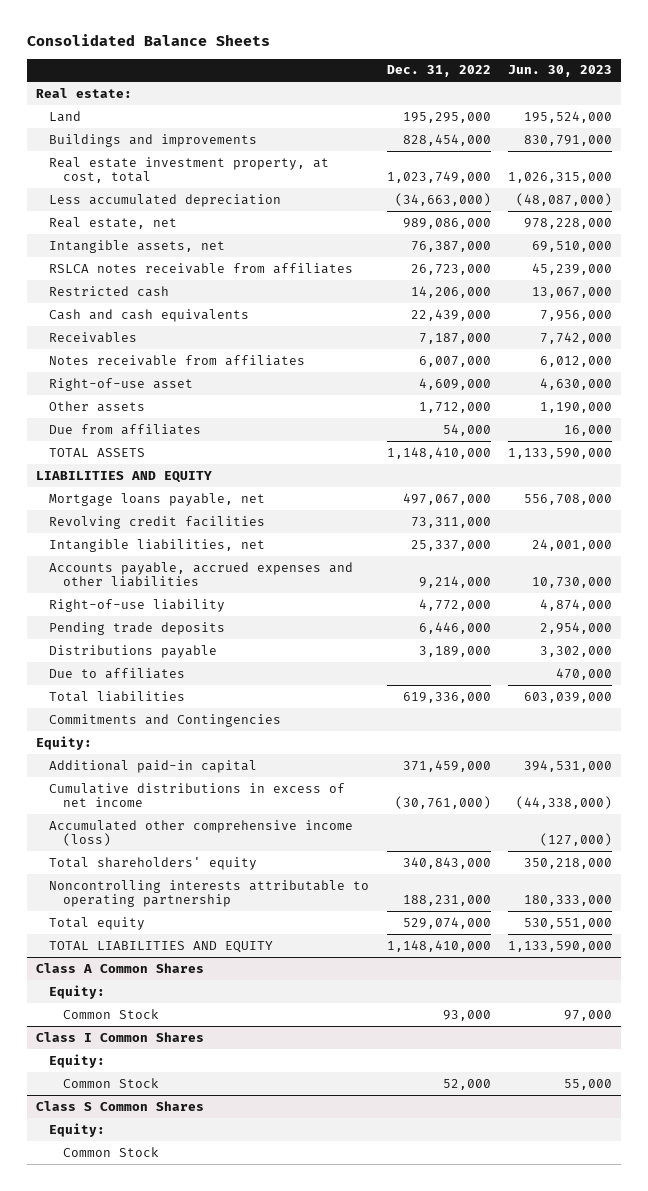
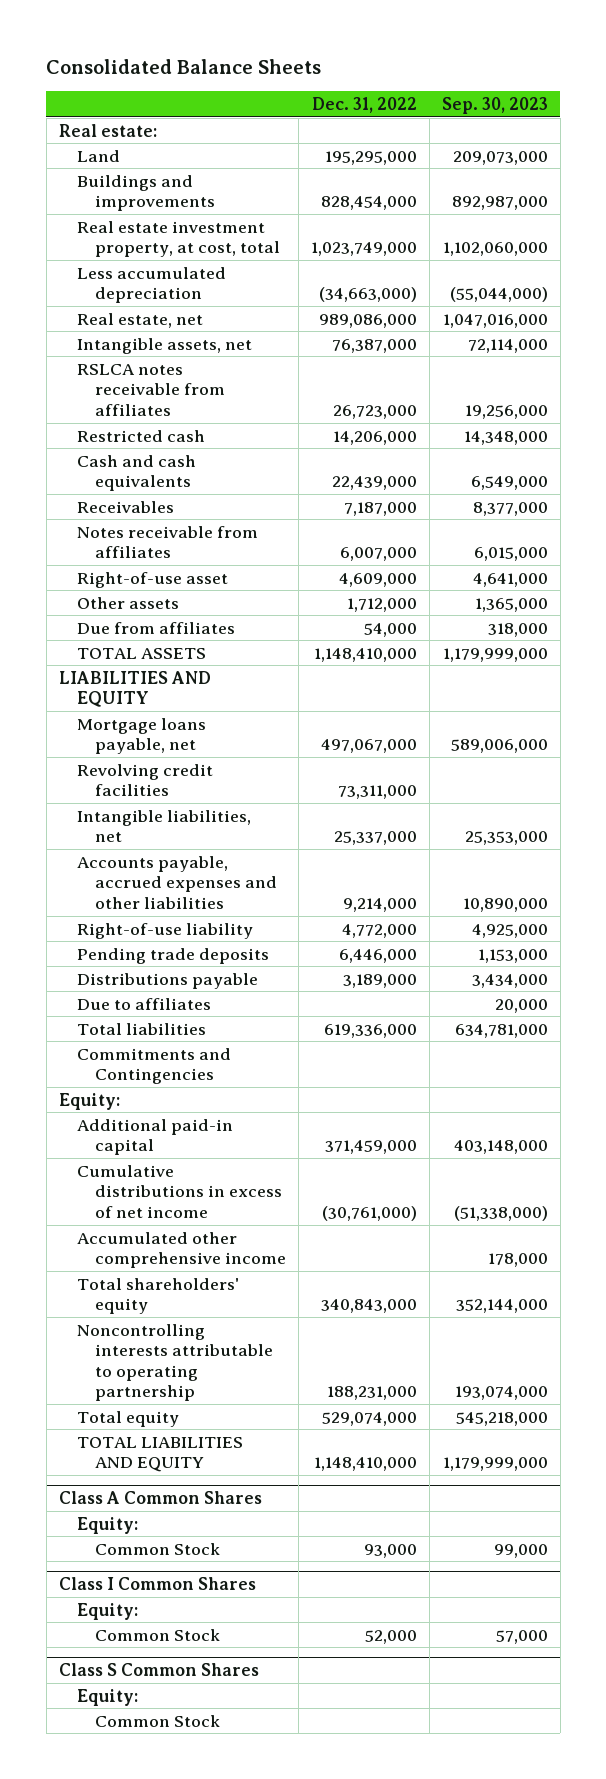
[508,65,613,78] Jun. 30, 2023 -> none
none -> [441,96,548,114] Sep. 30, 2023
[49,819,354,847] Accumulated other comprehensive income (loss) -> [76,1231,286,1269] Accumulated other comprehensive income

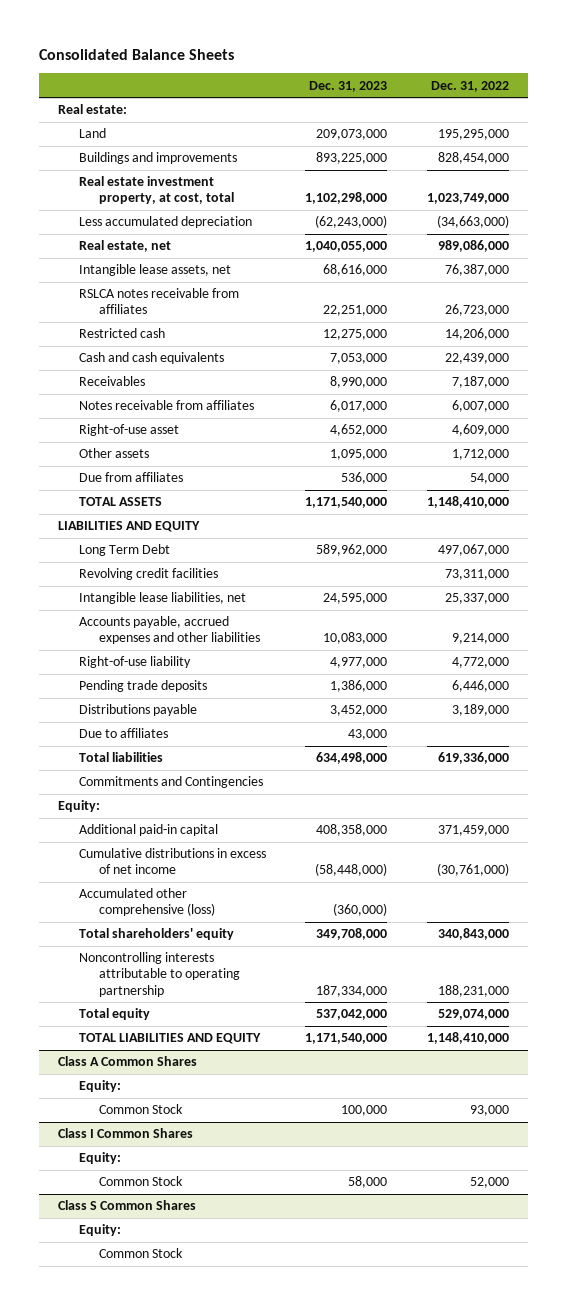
[441,96,548,114] Sep. 30, 2023 -> none
none -> [309,80,388,92] Dec. 31, 2023
[76,337,252,354] Intangible assets, net -> [78,264,231,277] Intangible lease assets, net
[76,717,206,755] Mortgage loans payable, net -> [78,544,170,557] Long Term Debt
[76,809,251,843] Intangible liabilities, net -> [78,592,246,605] Intangible lease liabilities, net
[76,1231,286,1269] Accumulated other comprehensive income -> [78,888,216,917] Accumulated other comprehensive (loss)

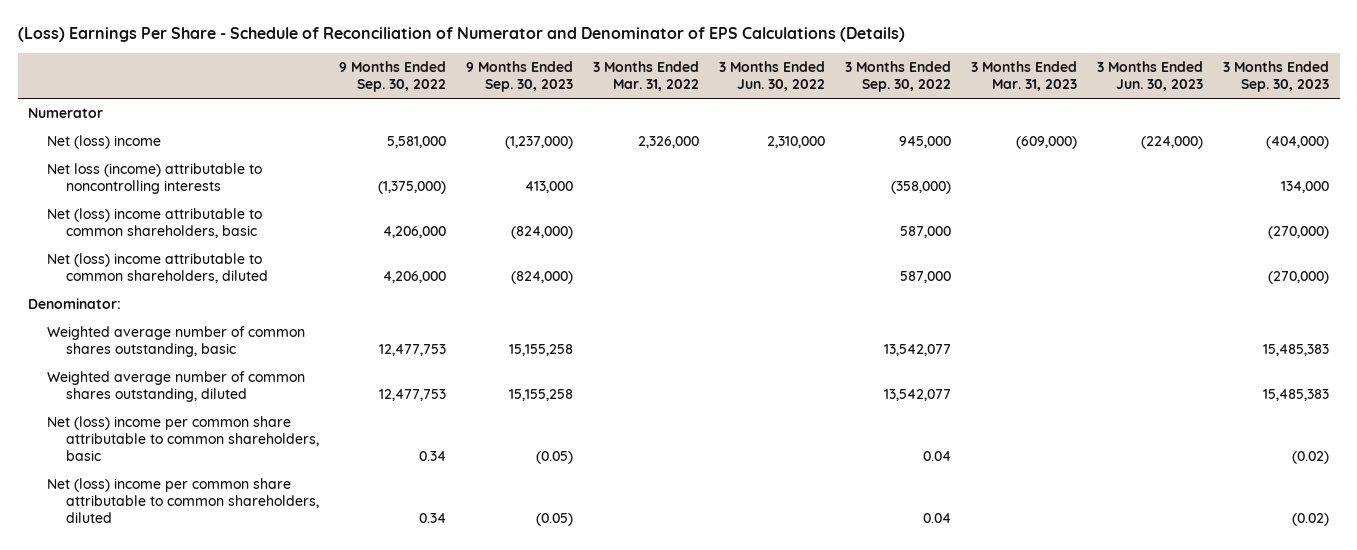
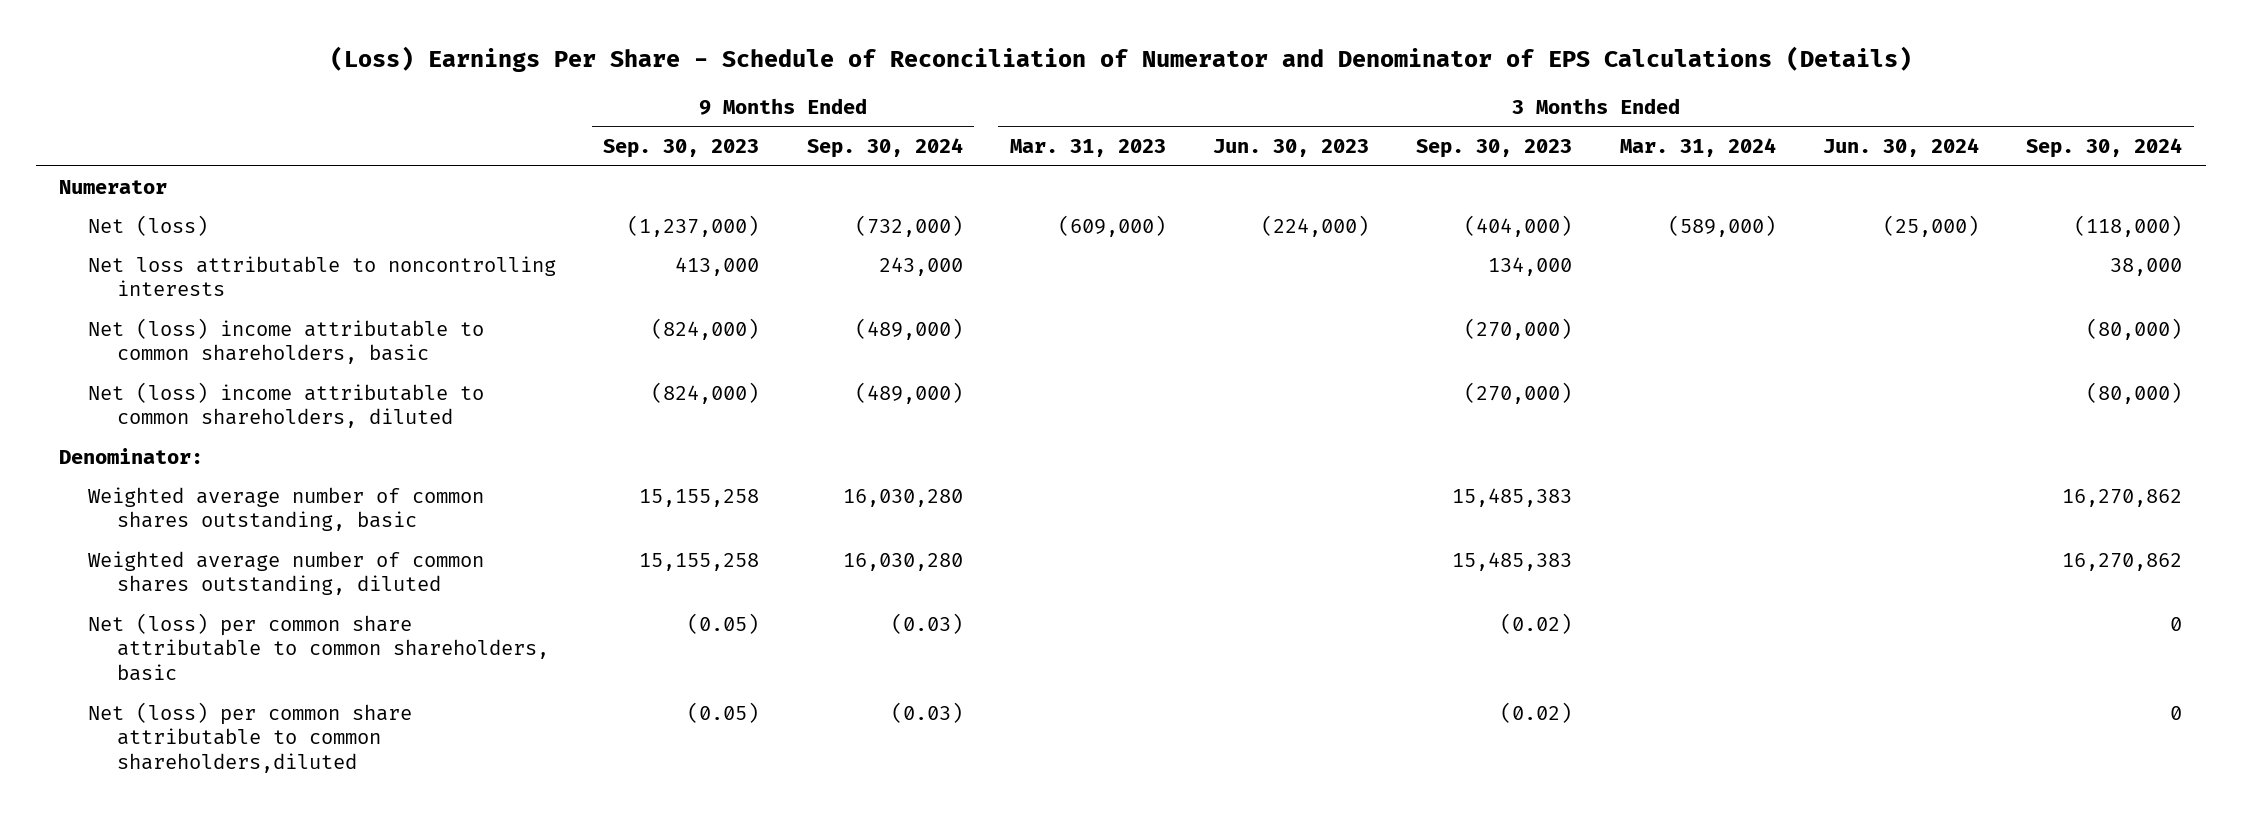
[338,61,446,93] 9 Months Ended Sep. 30, 2022 -> none
[592,61,699,92] 3 Months Ended Mar. 31, 2022 -> none
[719,61,826,92] 3 Months Ended Jun. 30, 2022 -> none
[845,61,952,93] 3 Months Ended Sep. 30, 2022 -> none
none -> [806,138,963,159] Sep. 30, 2024
none -> [1619,138,1776,158] Mar. 31, 2024
none -> [1822,138,1979,158] Jun. 30, 2024
none -> [2026,138,2183,159] Sep. 30, 2024
[46,134,161,149] Net (loss) income -> [88,214,209,236] Net (loss)
[46,162,262,194] Net loss (income) attributable to noncontrolling interests -> [88,255,557,297] Net loss attributable to noncontrolling interests
[46,415,319,461] Net (loss) income per common share attributable to common shareholders, basic -> [88,612,549,682] Net (loss) per common share attributable to common shareholders, basic
[46,477,319,523] Net (loss) income per common share attributable to common shareholders, diluted -> [88,701,413,774] Net (loss) per common share attributable to common shareholders,diluted

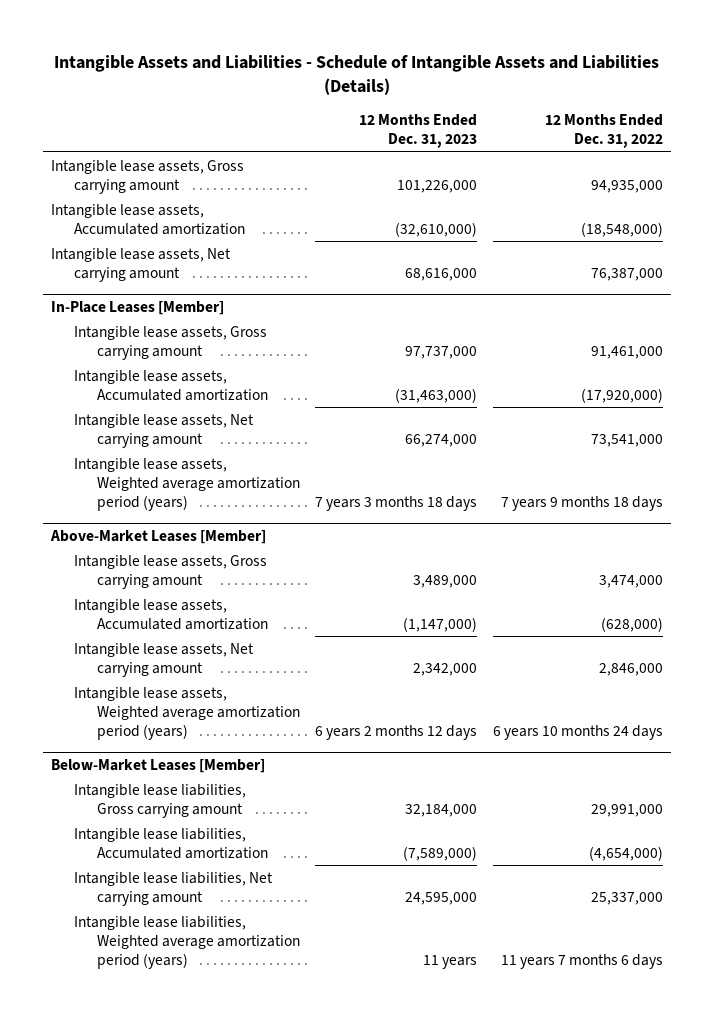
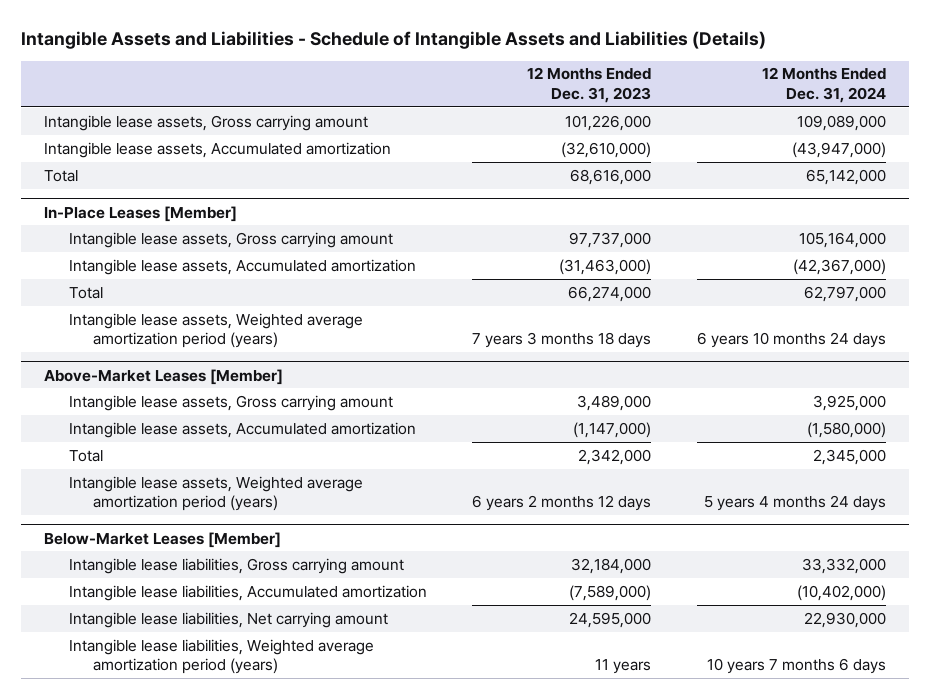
[545,114,664,149] 12 Months Ended Dec. 31, 2022 -> none
none -> [761,67,886,103] 12 Months Ended Dec. 31, 2024
[51,247,232,282] Intangible lease assets, Net carrying amount -> [43,169,78,182] Total
[73,413,254,448] Intangible lease assets, Net carrying amount -> [68,286,103,299] Total
[73,642,254,677] Intangible lease assets, Net carrying amount -> [68,449,103,462] Total

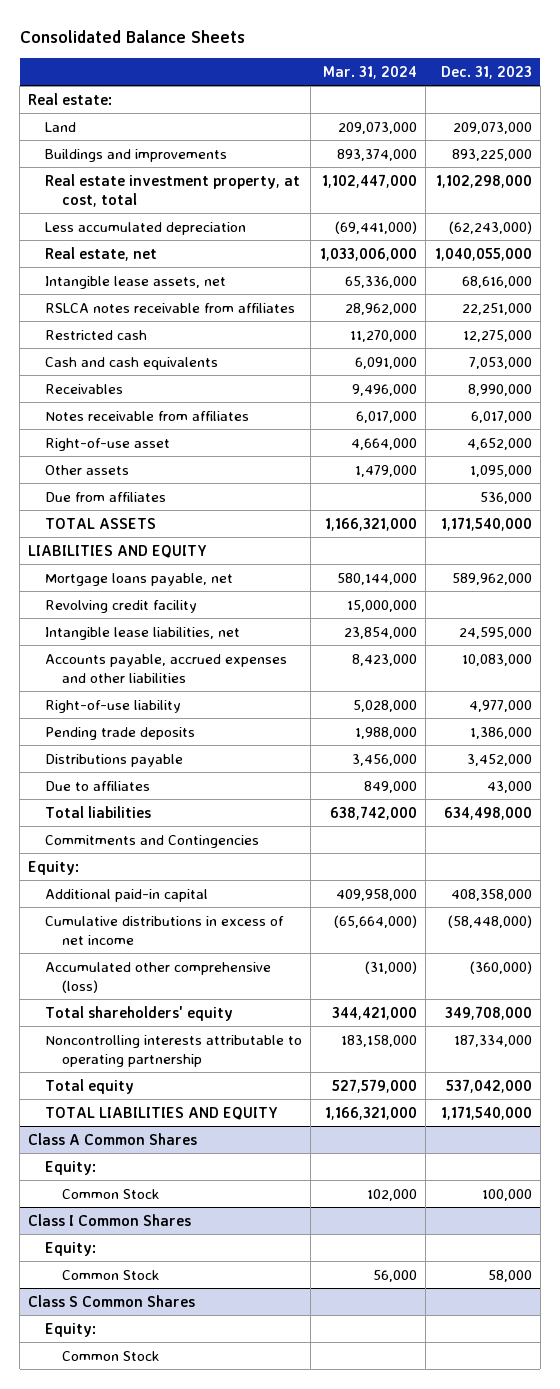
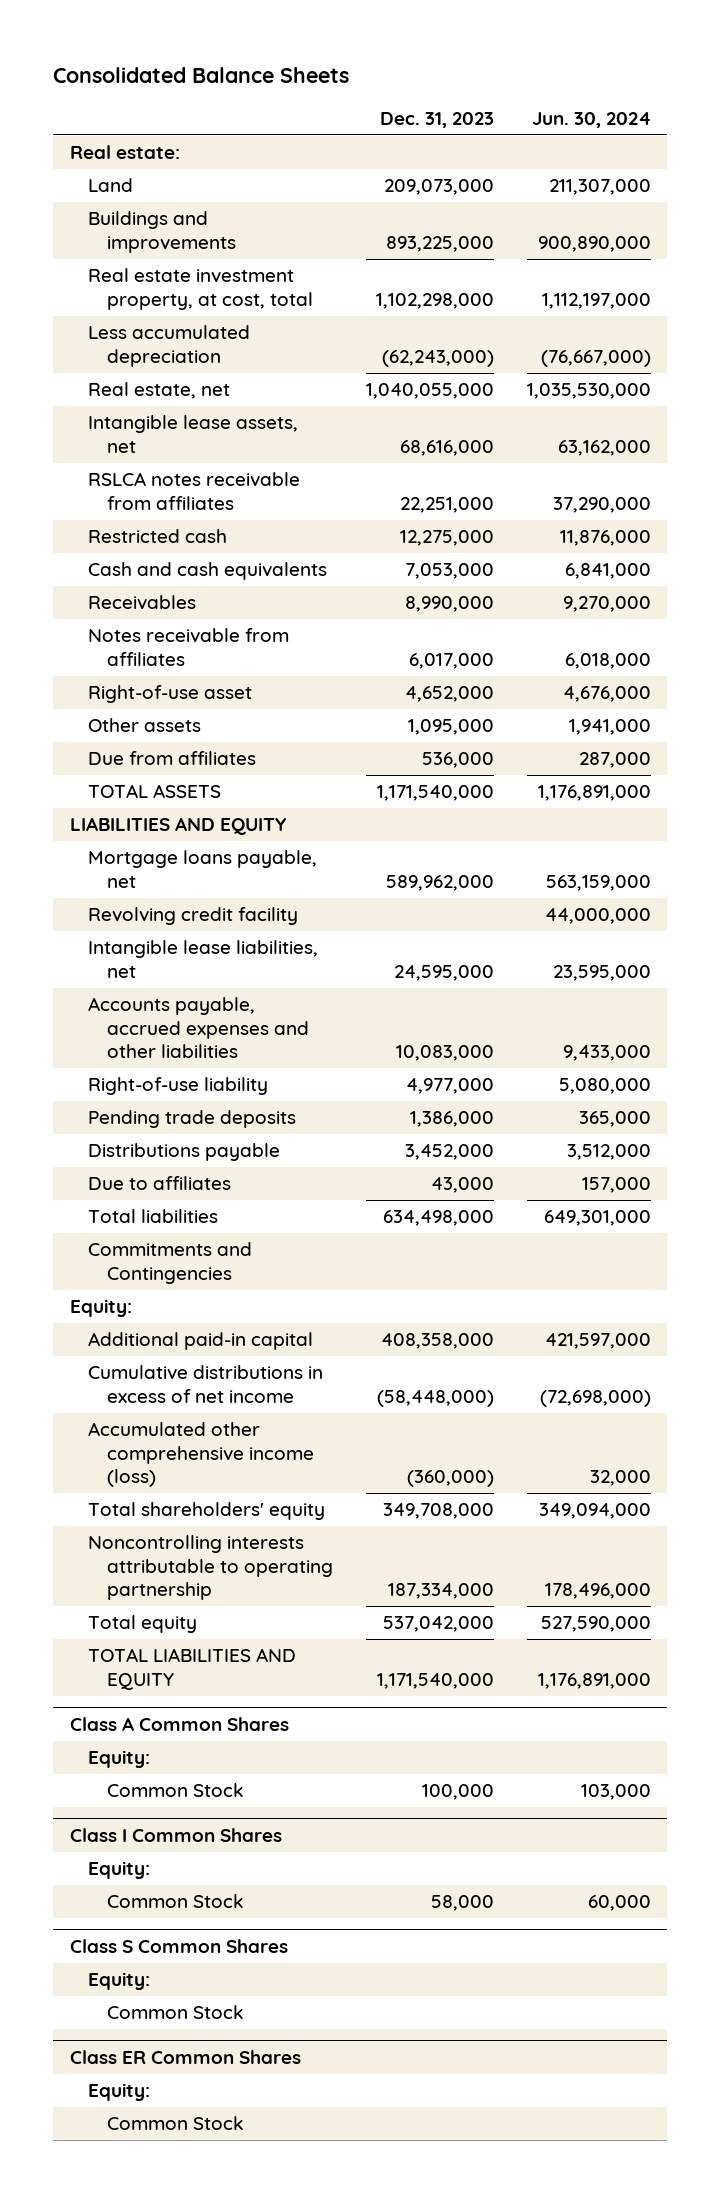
[322,65,417,79] Mar. 31, 2024 -> none
none -> [531,111,651,128] Jun. 30, 2024
[45,961,272,993] Accumulated other comprehensive (loss) -> [88,1422,315,1487] Accumulated other comprehensive income (loss)
none -> [69,2049,301,2064] Class ER Common Shares
none -> [88,2083,151,2102] Equity:
none -> [107,2116,245,2131] Common Stock

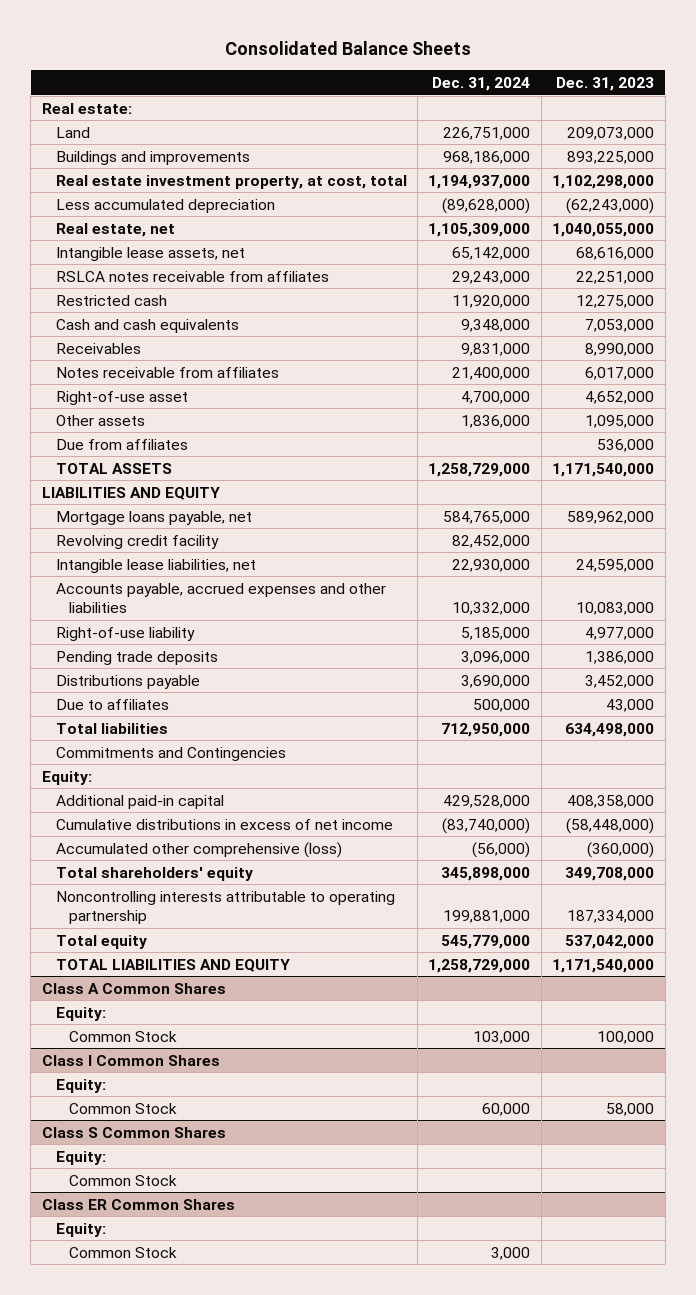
[531,111,651,128] Jun. 30, 2024 -> none
none -> [432,76,531,91] Dec. 31, 2024
[88,1422,315,1487] Accumulated other comprehensive income (loss) -> [55,841,342,858] Accumulated other comprehensive (loss)

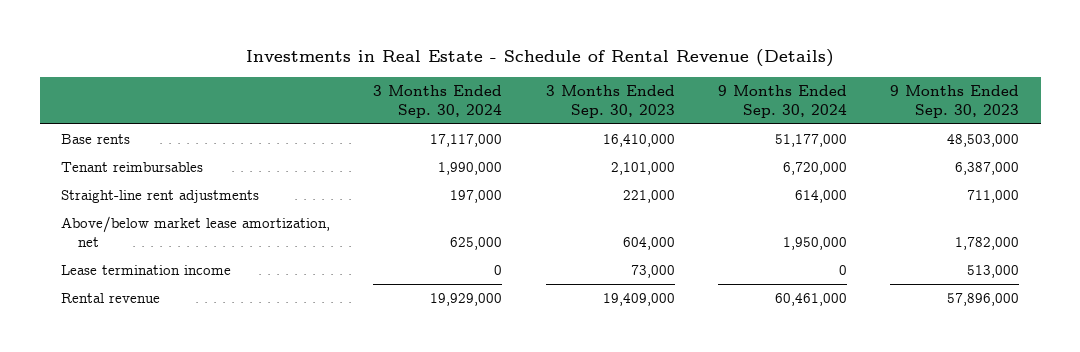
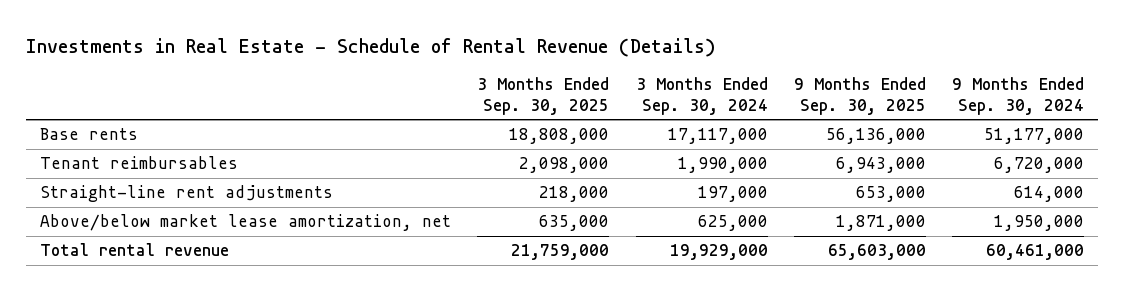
[545,85,675,118] 3 Months Ended Sep. 30, 2023 -> none
[890,85,1020,118] 9 Months Ended Sep. 30, 2023 -> none
none -> [477,77,610,115] 3 Months Ended Sep. 30, 2025
none -> [794,77,927,115] 9 Months Ended Sep. 30, 2025
[61,265,232,276] Lease termination income -> none
[61,293,161,304] Rental revenue -> [39,243,229,257] Total rental revenue

